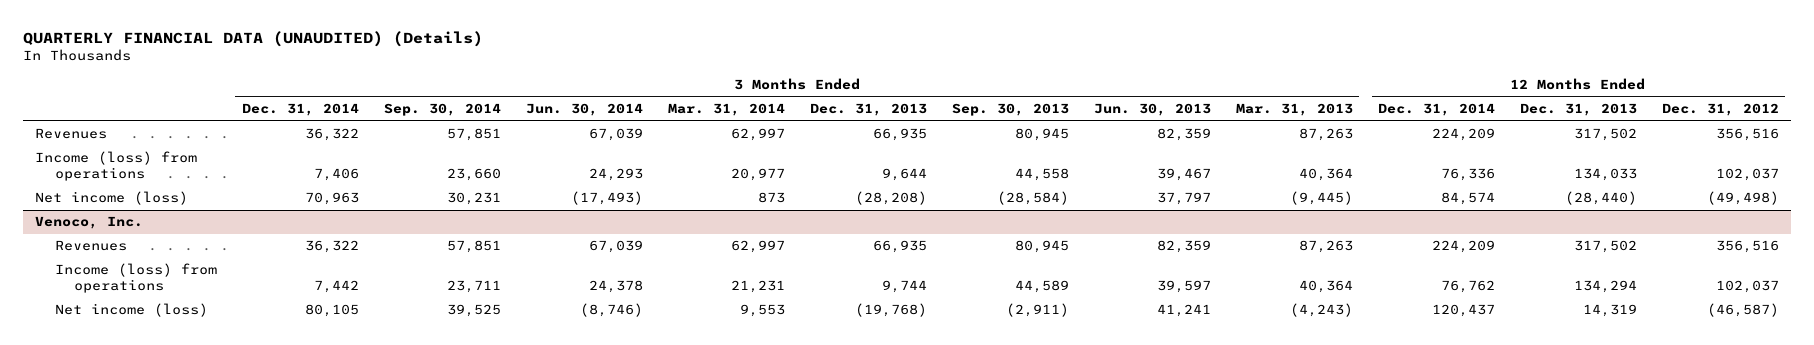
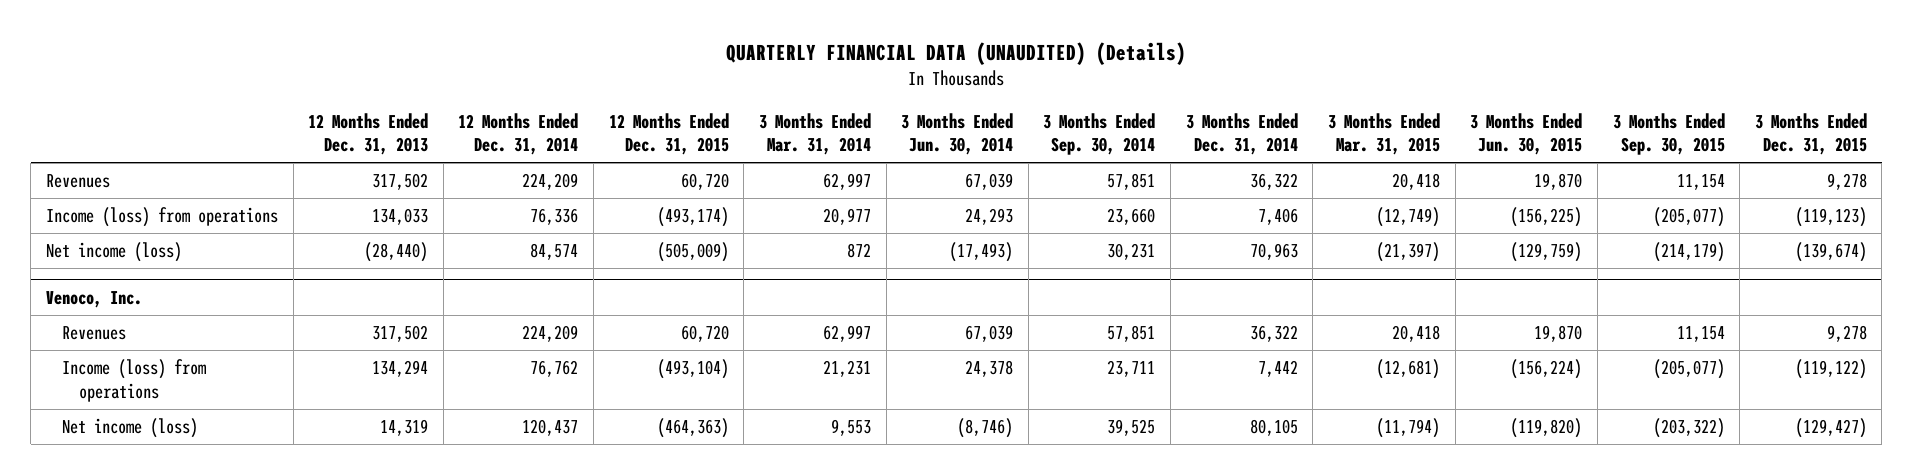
[809,103,927,117] Dec. 31, 2013 -> none
[951,103,1069,117] Sep. 30, 2013 -> none
[1093,103,1211,117] Jun. 30, 2013 -> none
[1235,103,1353,117] Mar. 31, 2013 -> none
[1661,103,1779,117] Dec. 31, 2012 -> none
none -> [608,112,729,156] 12 Months Ended Dec. 31, 2015
none -> [1328,112,1441,156] 3 Months Ended Mar. 31, 2015
none -> [1470,112,1583,156] 3 Months Ended Jun. 30, 2015
none -> [1612,112,1725,156] 3 Months Ended Sep. 30, 2015
none -> [1754,112,1867,156] 3 Months Ended Dec. 31, 2015
[757,192,785,204] 873 -> [846,242,871,258] 872

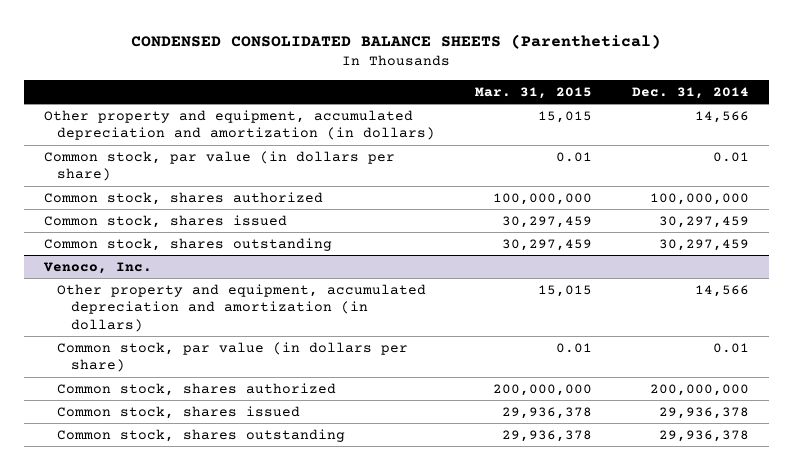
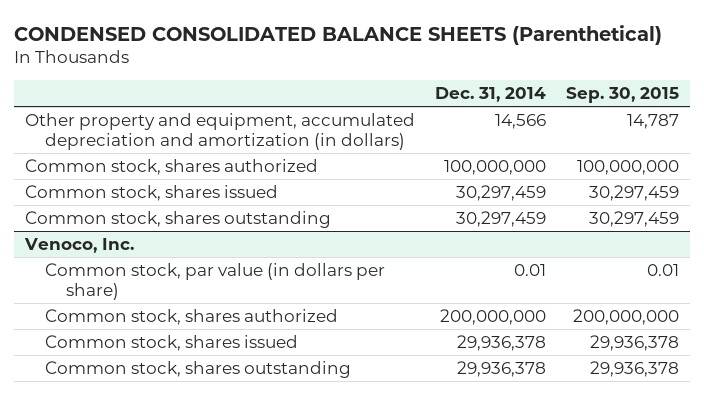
[475,86,593,99] Mar. 31, 2015 -> none
none -> [566,87,680,104] Sep. 30, 2015
[43,150,395,182] Common stock, par value (in dollars per share) -> none
[57,283,427,332] Other property and equipment, accumulated depreciation and amortization (in dollars) -> none

